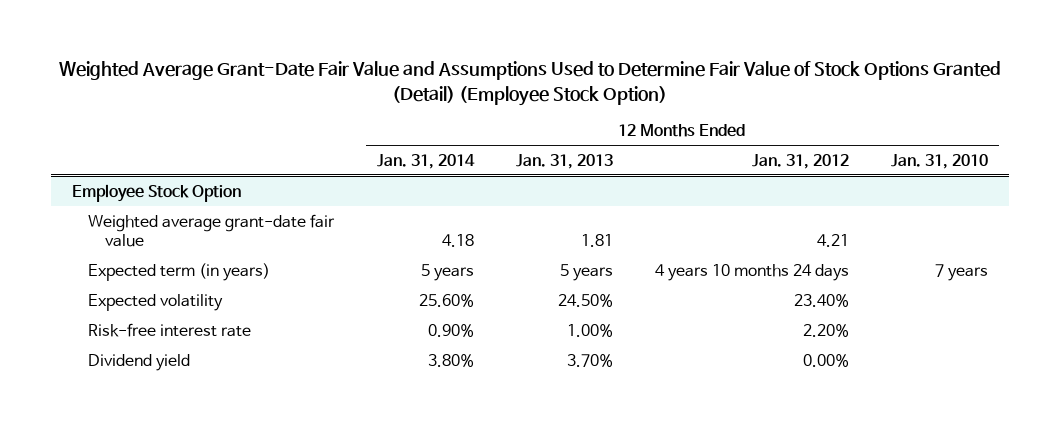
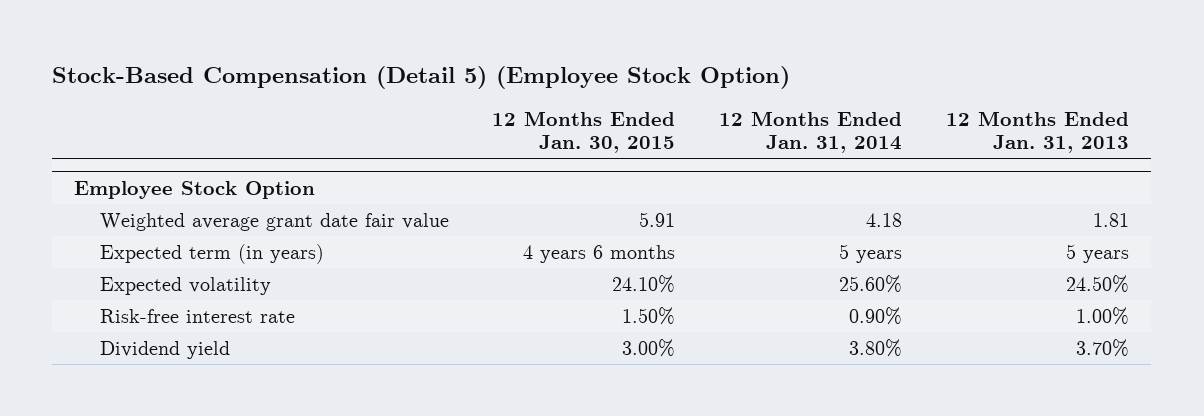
[58,61,1001,106] Weighted Average Grant-Date Fair Value and Assumptions Used to Determine Fair Value of Stock Options Granted (Detail) (Employee Stock Option) -> [52,65,791,89] Stock-Based Compensation (Detail 5) (Employee Stock Option)
[751,153,849,169] Jan. 31, 2012 -> none
[891,153,989,169] Jan. 31, 2010 -> none
none -> [492,110,676,154] 12 Months Ended Jan. 30, 2015
[88,213,336,247] Weighted average grant-date fair value -> [99,212,449,231] Weighted average grant date fair value

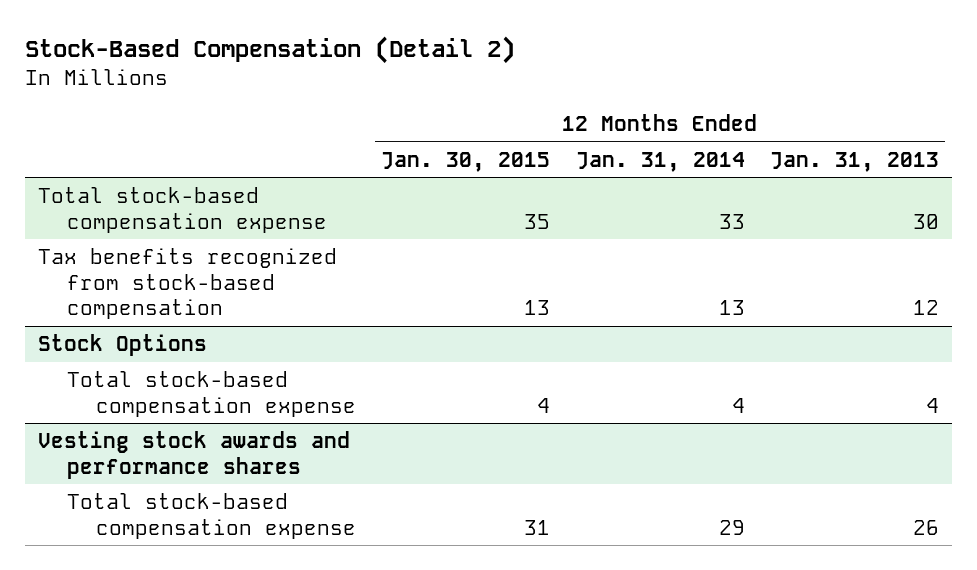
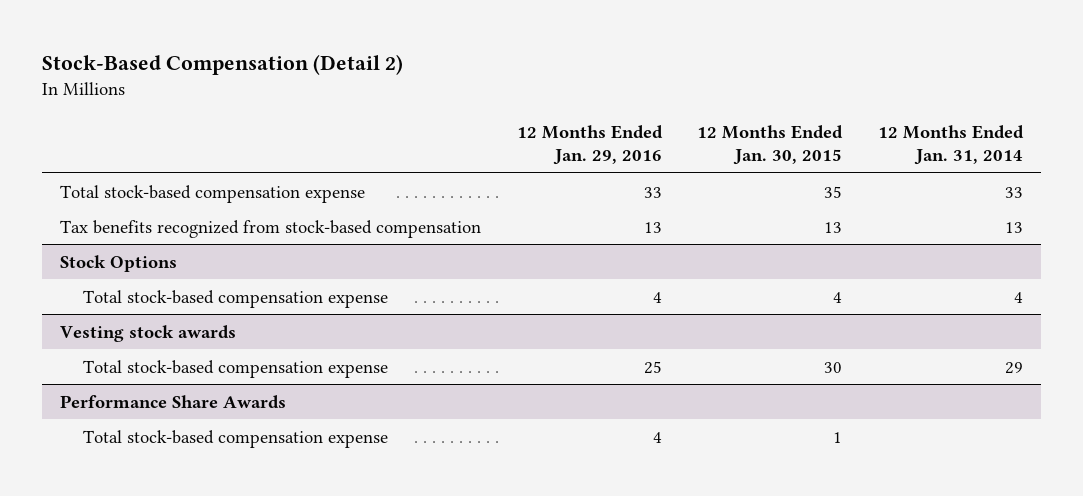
[770,151,940,172] Jan. 31, 2013 -> none
none -> [516,124,663,166] 12 Months Ended Jan. 29, 2016
[38,431,351,479] Vesting stock awards and performance shares -> [59,324,236,342] Vesting stock awards
[524,519,551,535] 31 -> [824,361,843,373] 30
none -> [59,394,286,409] Performance Share Awards
none -> [82,429,388,448] Total stock-based compensation expense

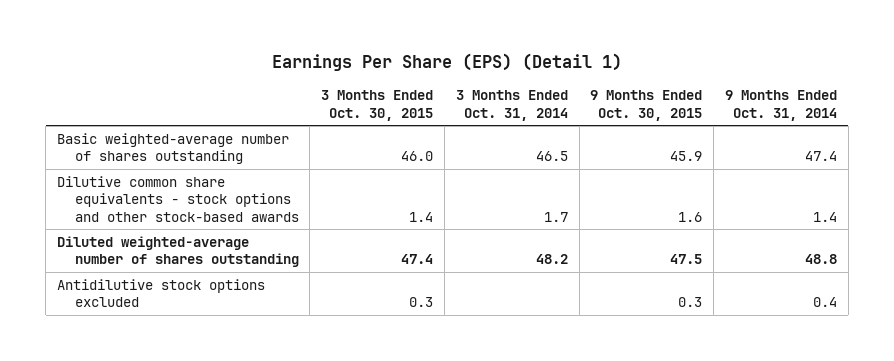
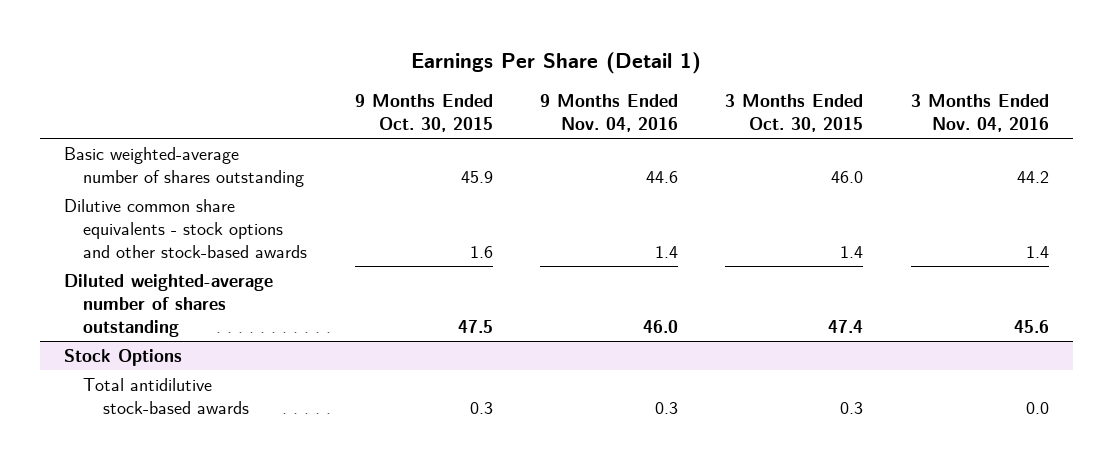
[272,52,623,71] Earnings Per Share (EPS) (Detail 1) -> [411,52,702,75] Earnings Per Share (Detail 1)
[455,90,568,121] 3 Months Ended Oct. 31, 2014 -> none
[724,90,837,121] 9 Months Ended Oct. 31, 2014 -> none
none -> [540,94,679,133] 9 Months Ended Nov. 04, 2016
none -> [910,94,1049,133] 3 Months Ended Nov. 04, 2016
none -> [63,348,182,366] Stock Options
[57,279,266,308] Antidilutive stock options excluded -> [83,377,249,414] Total antidilutive stock-based awards

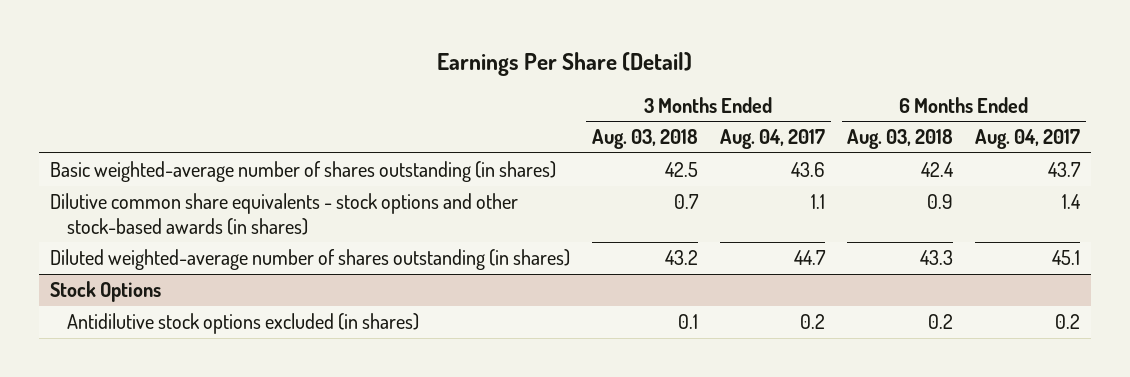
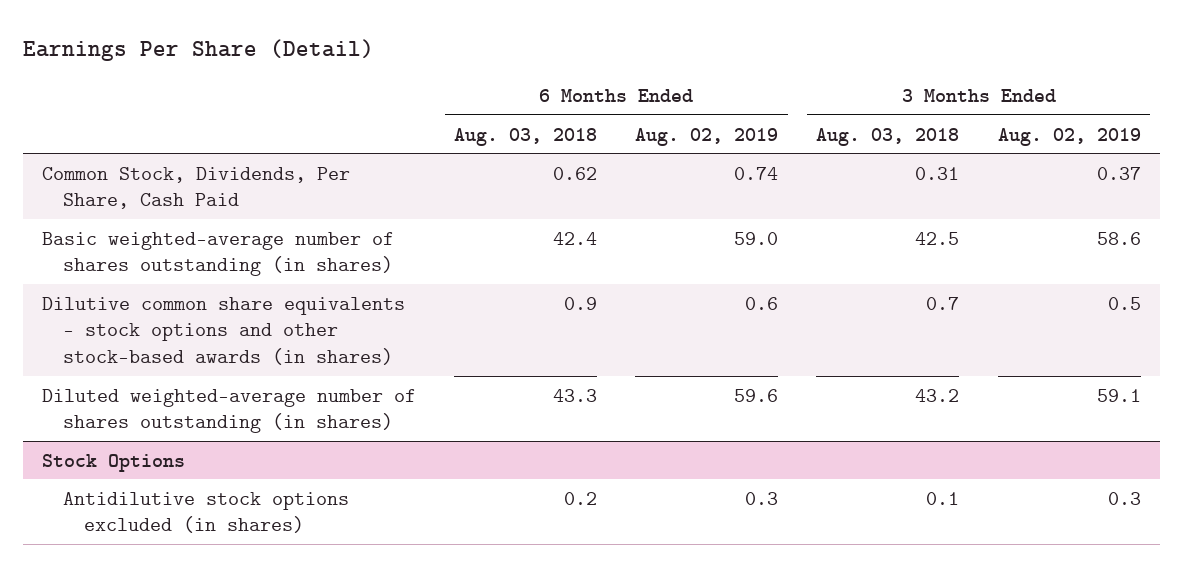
[719,129,825,150] Aug. 04, 2017 -> none
[975,129,1081,150] Aug. 04, 2017 -> none
none -> [635,127,779,146] Aug. 02, 2019
none -> [997,127,1141,146] Aug. 02, 2019
none -> [42,166,351,210] Common Stock, Dividends, Per Share, Cash Paid

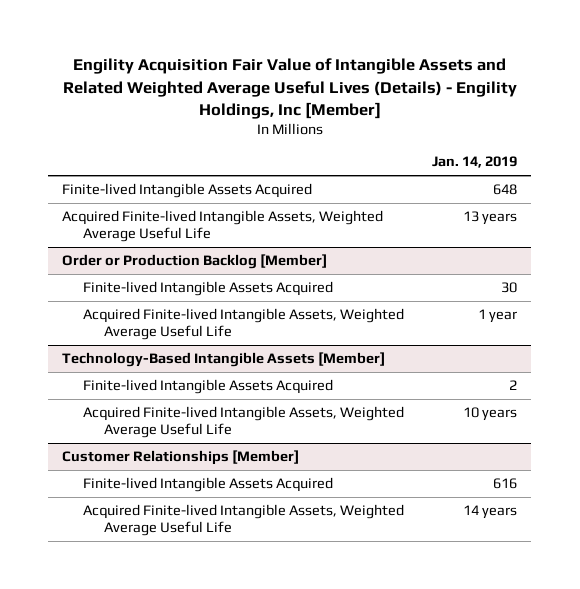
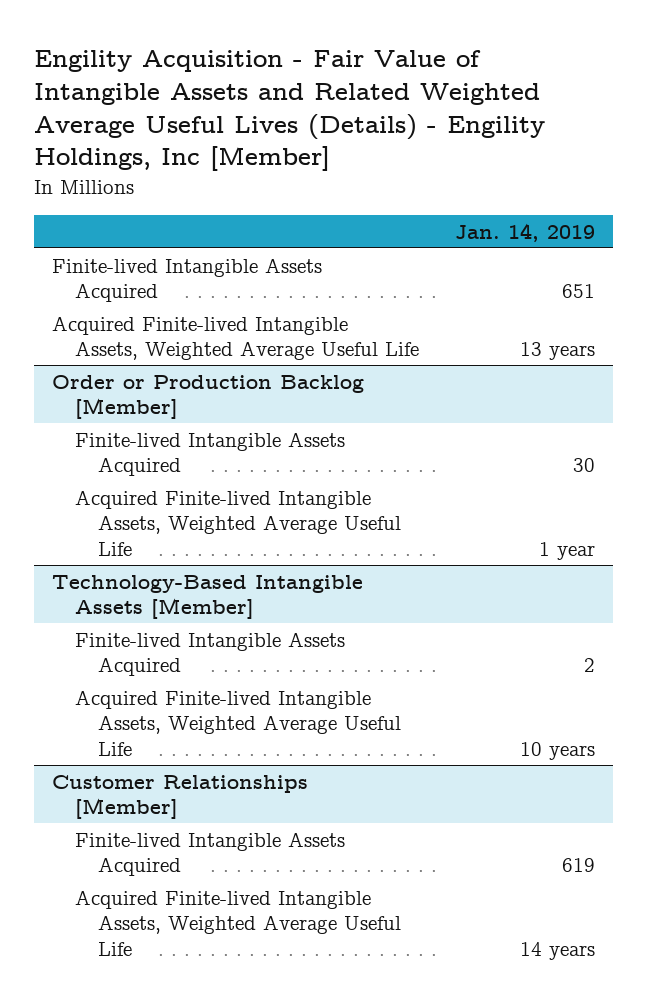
[62,58,517,119] Engility Acquisition Fair Value of Intangible Assets and Related Weighted Average Useful Lives (Details) - Engility Holdings, Inc [Member] -> [34,50,546,172] Engility Acquisition - Fair Value of Intangible Assets and Related Weighted Average Useful Lives (Details) - Engility Holdings, Inc [Member]
[493,183,518,195] 648 -> [562,284,596,299] 651
[493,477,518,489] 616 -> [562,858,596,873] 619

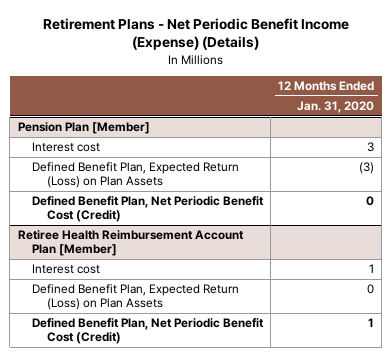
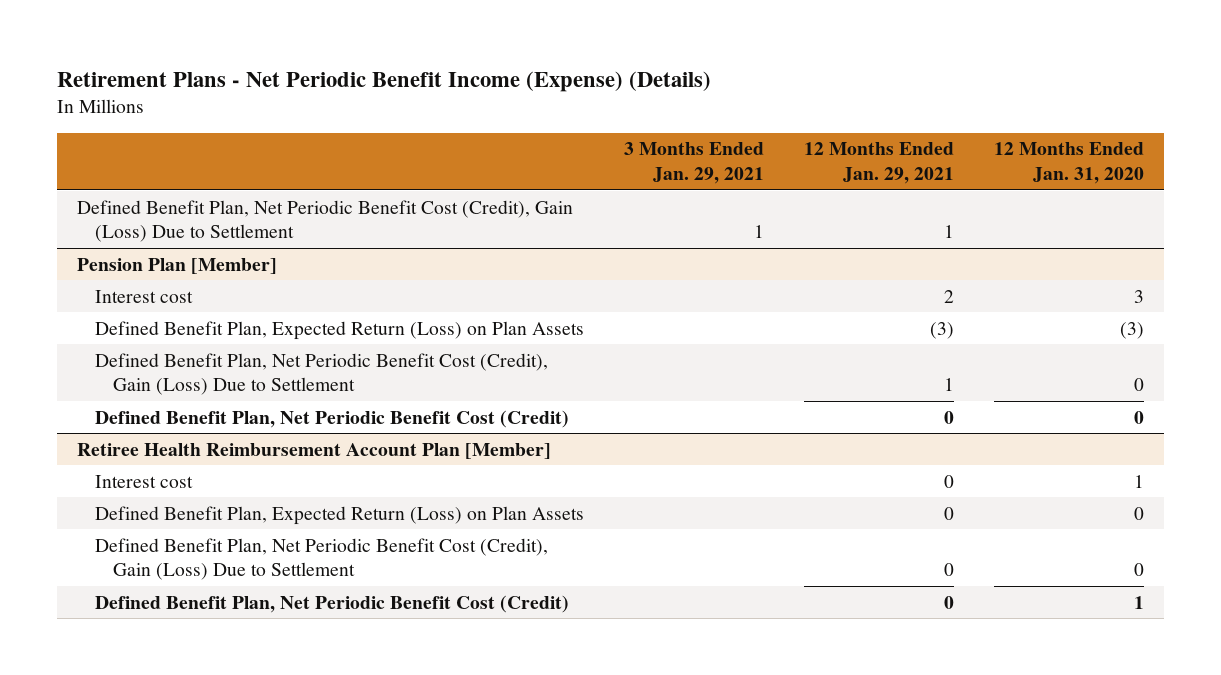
none -> [624,142,765,184] 3 Months Ended Jan. 29, 2021
none -> [804,142,955,184] 12 Months Ended Jan. 29, 2021
none -> [77,199,574,243] Defined Benefit Plan, Net Periodic Benefit Cost (Credit), Gain (Loss) Due to Settlement
none -> [94,352,548,396] Defined Benefit Plan, Net Periodic Benefit Cost (Credit), Gain (Loss) Due to Settlement
none -> [94,537,548,581] Defined Benefit Plan, Net Periodic Benefit Cost (Credit), Gain (Loss) Due to Settlement

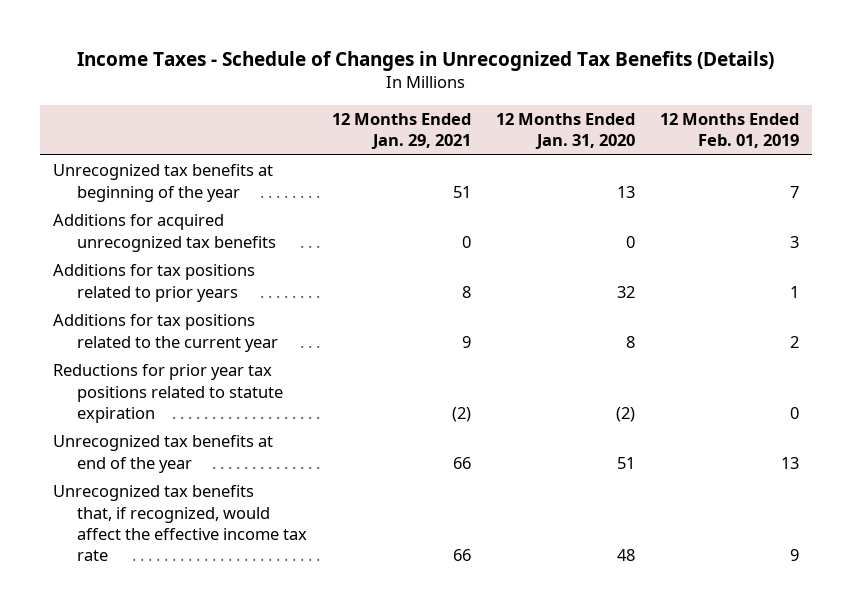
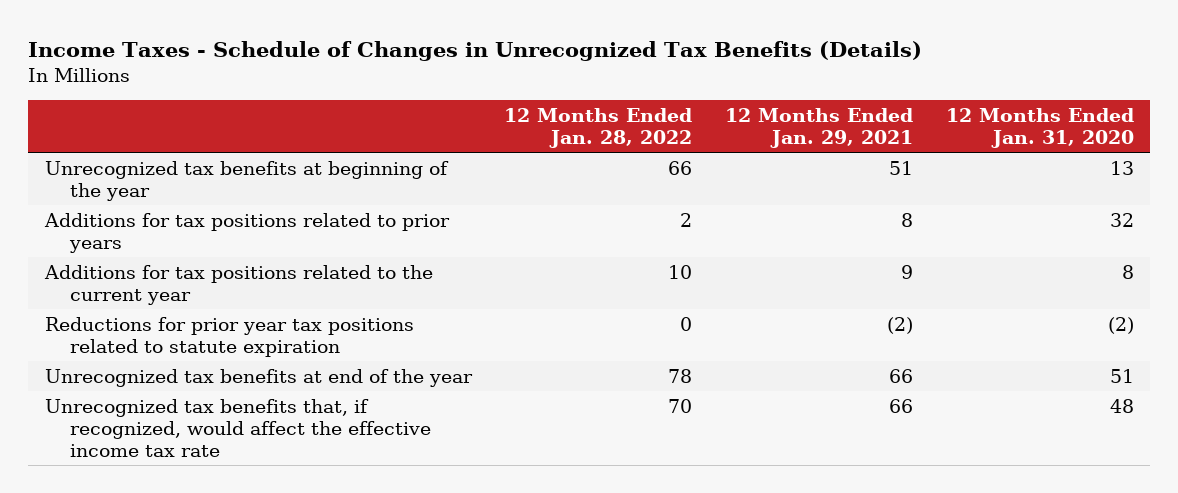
[660,113,800,149] 12 Months Ended Feb. 01, 2019 -> none
none -> [504,107,693,148] 12 Months Ended Jan. 28, 2022
[52,214,277,252] Additions for acquired unrecognized tax benefits -> none

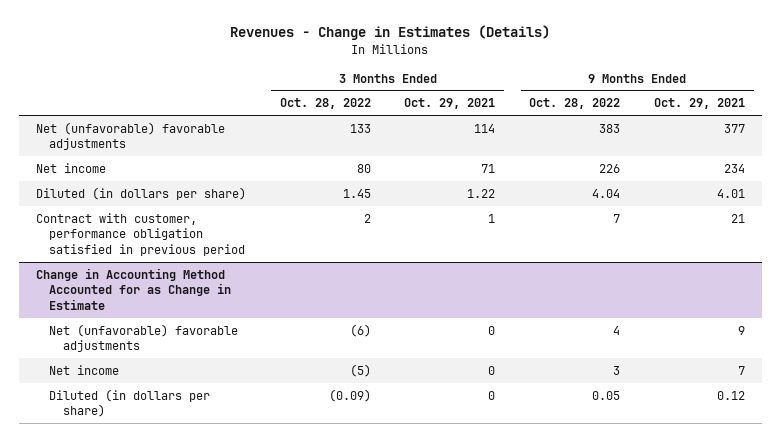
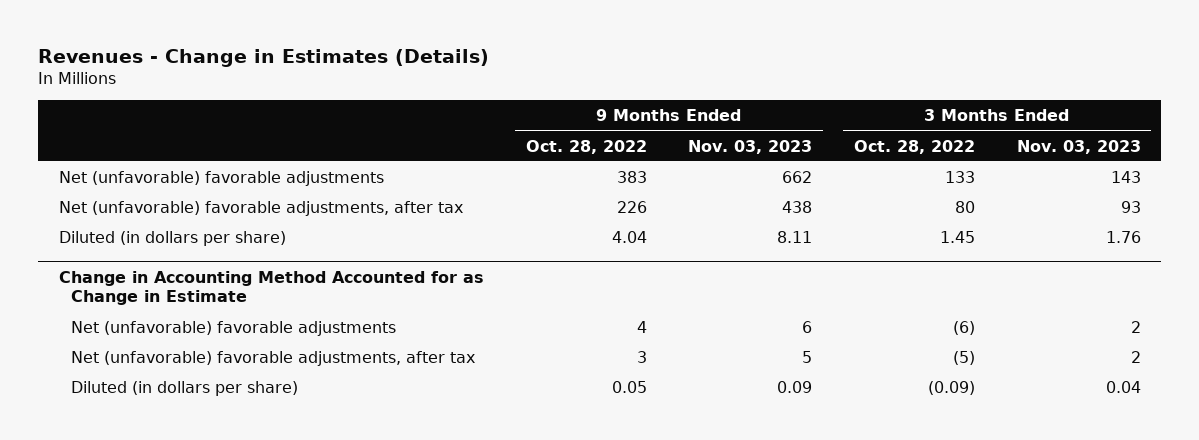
[404,98,496,110] Oct. 29, 2021 -> none
[654,98,746,110] Oct. 29, 2021 -> none
none -> [688,139,813,154] Nov. 03, 2023
none -> [1016,139,1141,154] Nov. 03, 2023
[35,162,106,173] Net income -> [58,201,463,217] Net (unfavorable) favorable adjustments, after tax
[35,212,246,256] Contract with customer, performance obligation satisfied in previous period -> none
[49,364,120,375] Net income -> [70,351,475,367] Net (unfavorable) favorable adjustments, after tax

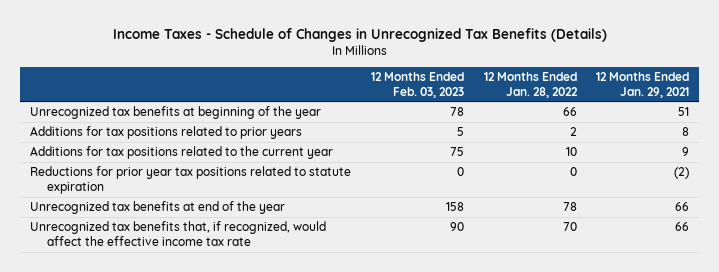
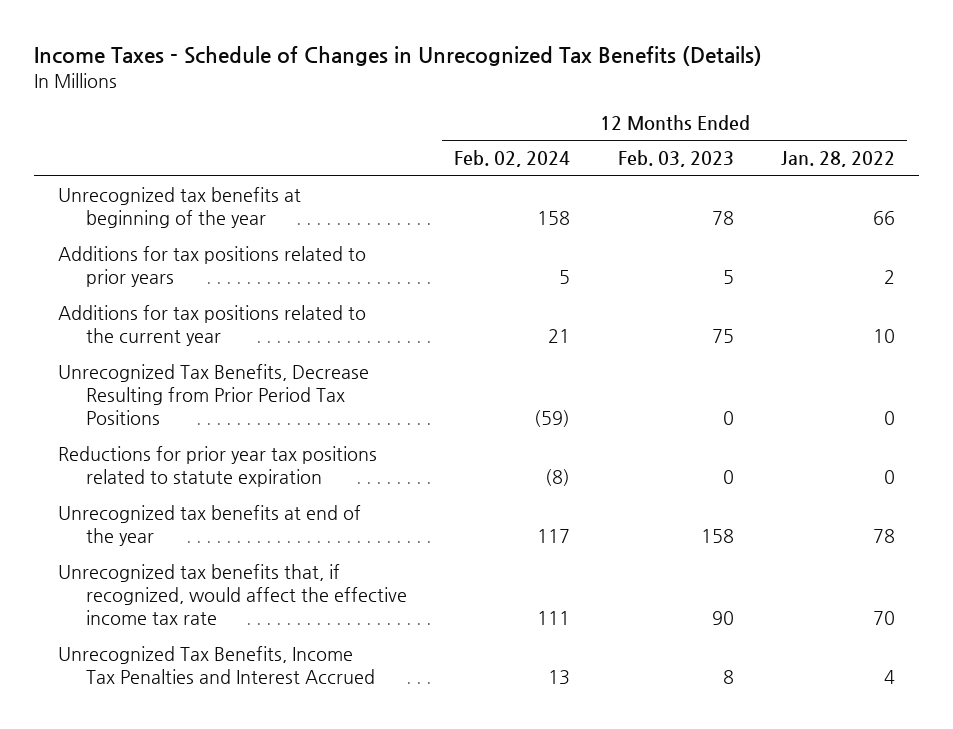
[596,71,690,98] 12 Months Ended Jan. 29, 2021 -> none
none -> [454,150,571,168] Feb. 02, 2024
none -> [57,364,369,426] Unrecognized Tax Benefits, Decrease Resulting from Prior Period Tax Positions
none -> [57,646,375,685] Unrecognized Tax Benefits, Income Tax Penalties and Interest Accrued

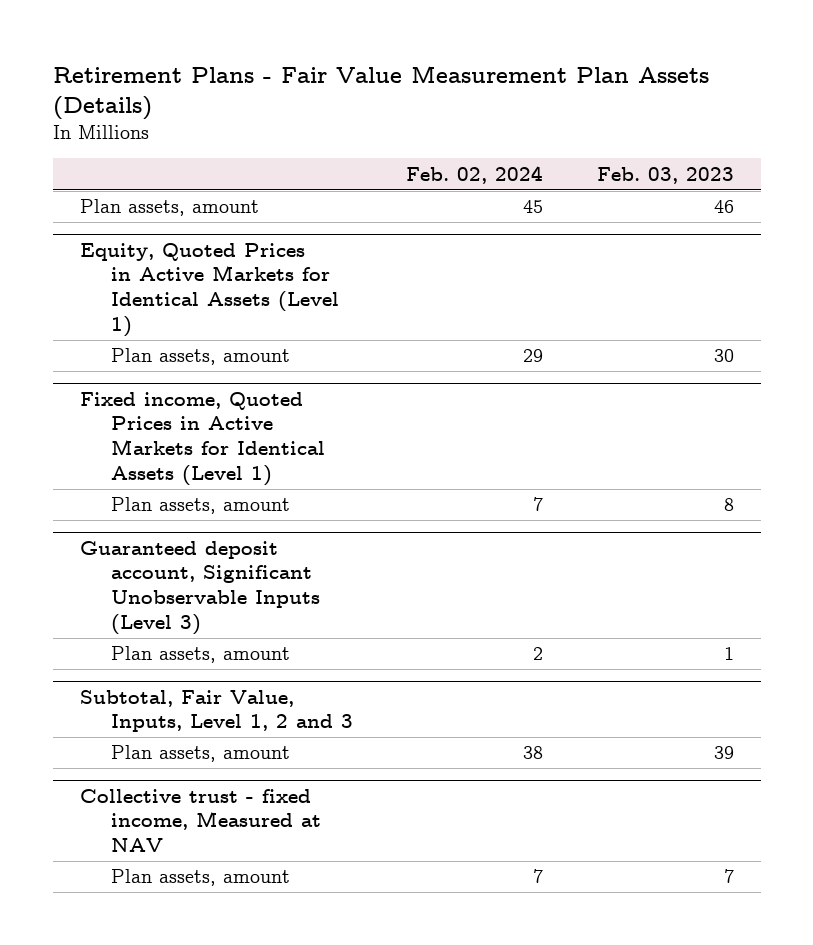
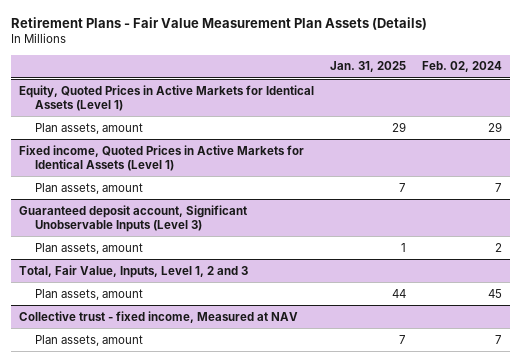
[596,166,734,184] Feb. 03, 2023 -> none
none -> [330,61,407,73] Jan. 31, 2025
[79,199,259,217] Plan assets, amount -> none
[79,689,353,733] Subtotal, Fair Value, Inputs, Level 1, 2 and 3 -> [18,264,248,278] Total, Fair Value, Inputs, Level 1, 2 and 3
[523,746,544,760] 38 -> [488,288,503,298] 45

